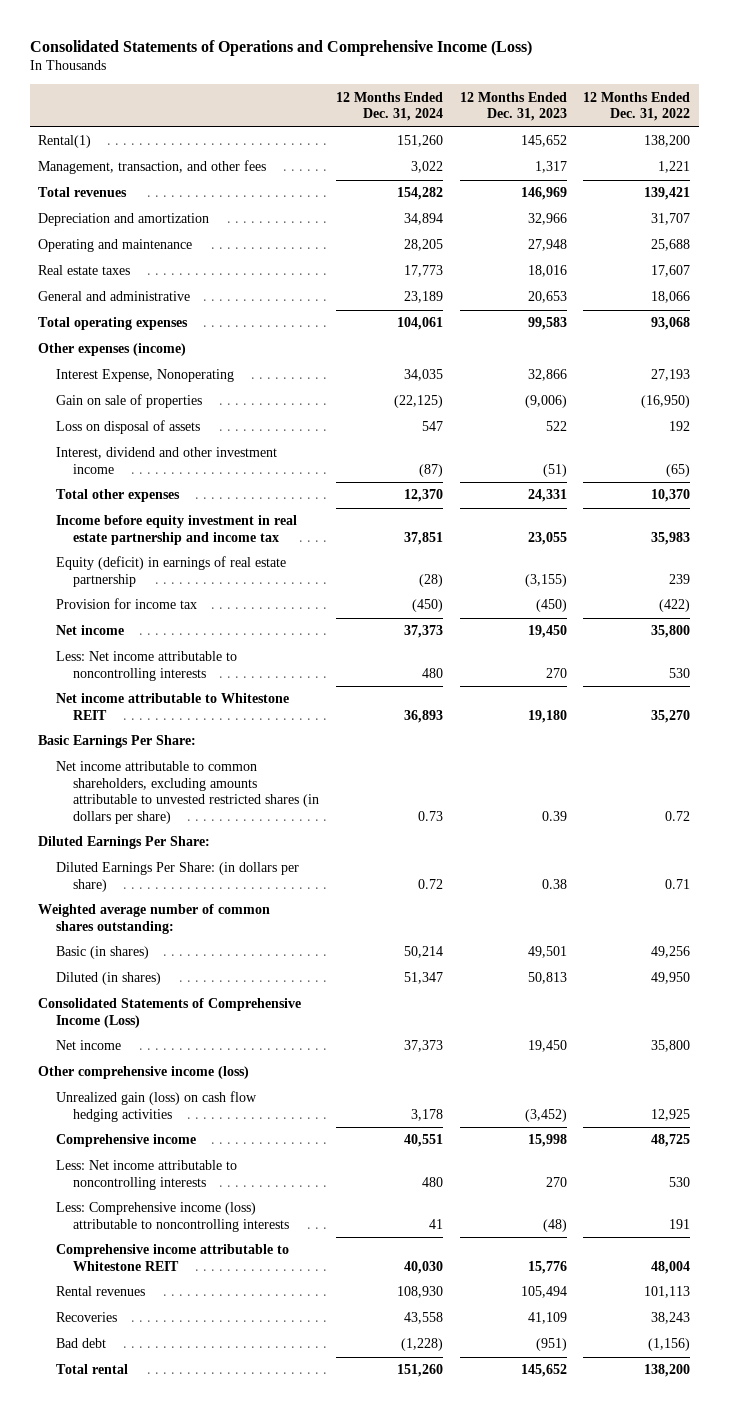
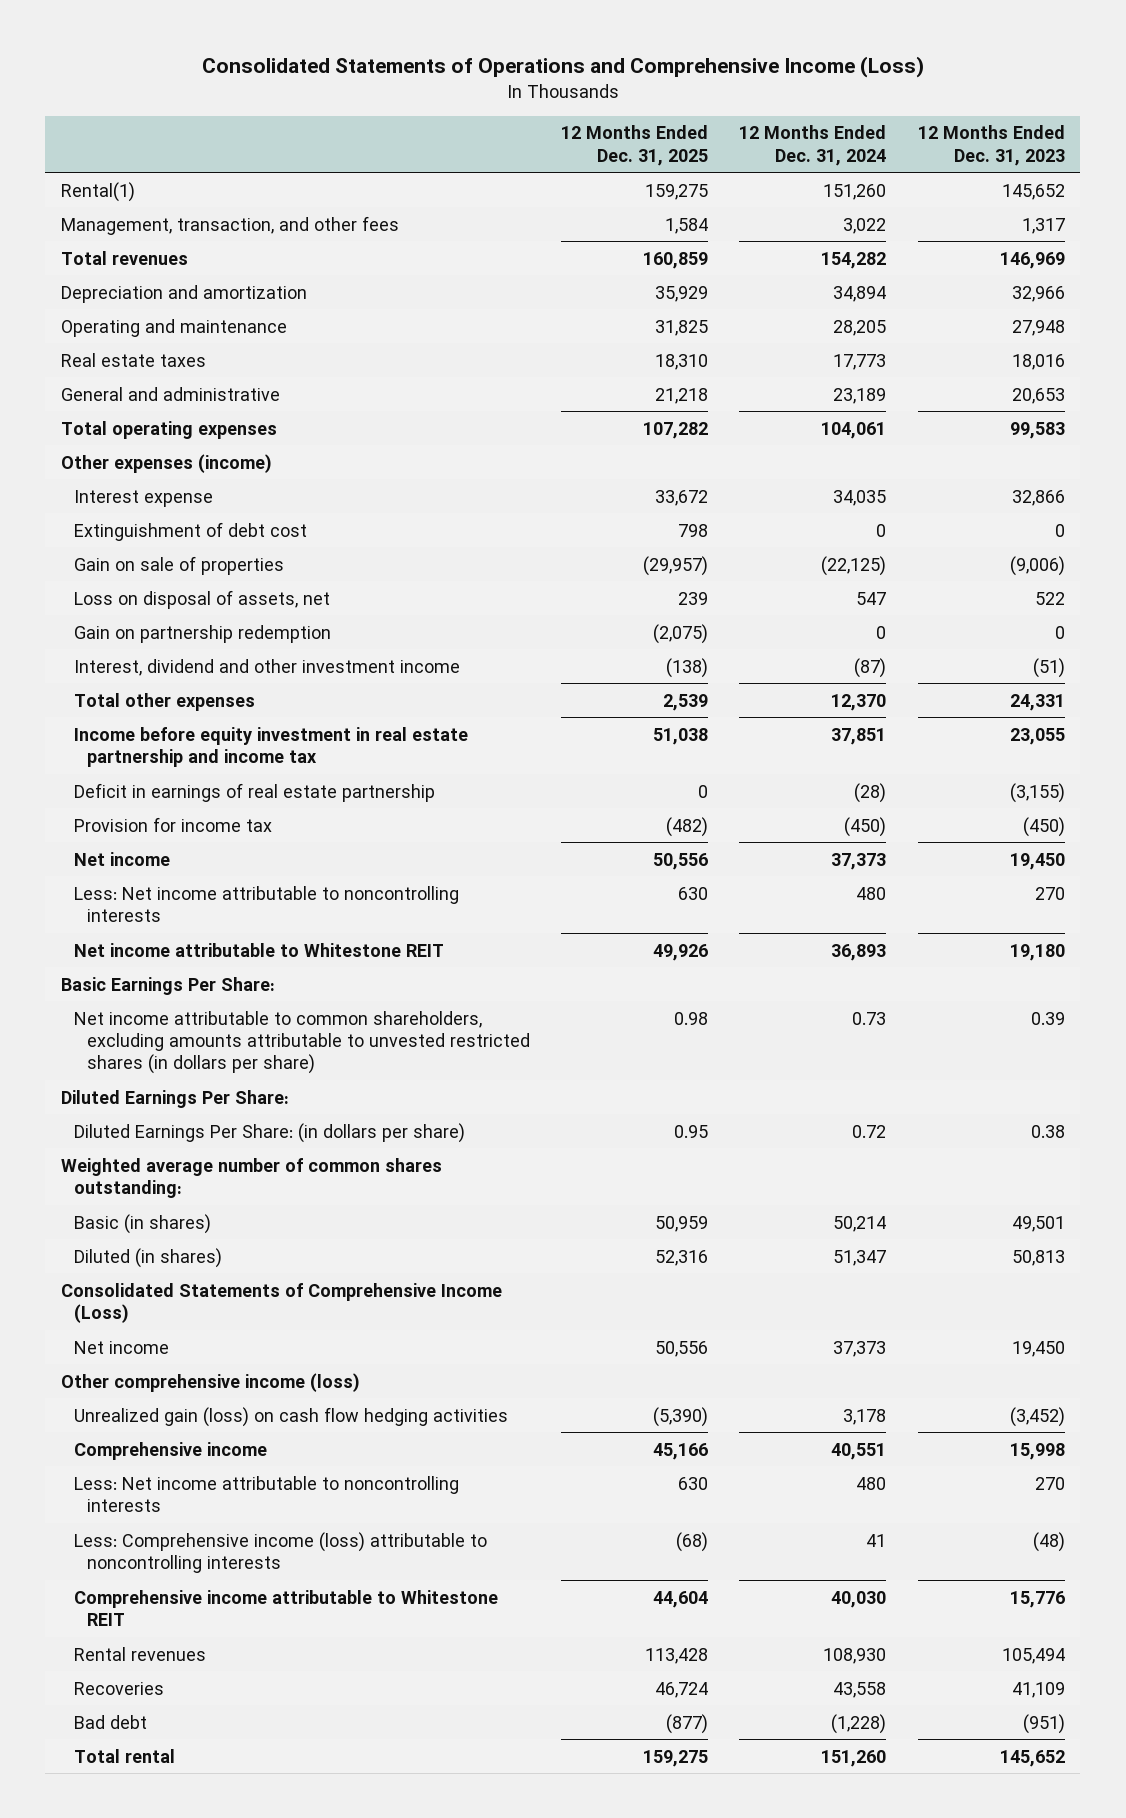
[583,91,691,122] 12 Months Ended Dec. 31, 2022 -> none
none -> [561,125,709,166] 12 Months Ended Dec. 31, 2025
[55,369,234,383] Interest Expense, Nonoperating -> [74,489,214,507] Interest expense
none -> [74,521,308,541] Extinguishment of debt cost
[55,420,200,435] Loss on disposal of assets -> [74,589,331,609] Loss on disposal of assets, net
none -> [74,624,332,643] Gain on partnership redemption
[55,556,286,587] Equity (deficit) in earnings of real estate partnership -> [74,782,436,802] Deficit in earnings of real estate partnership

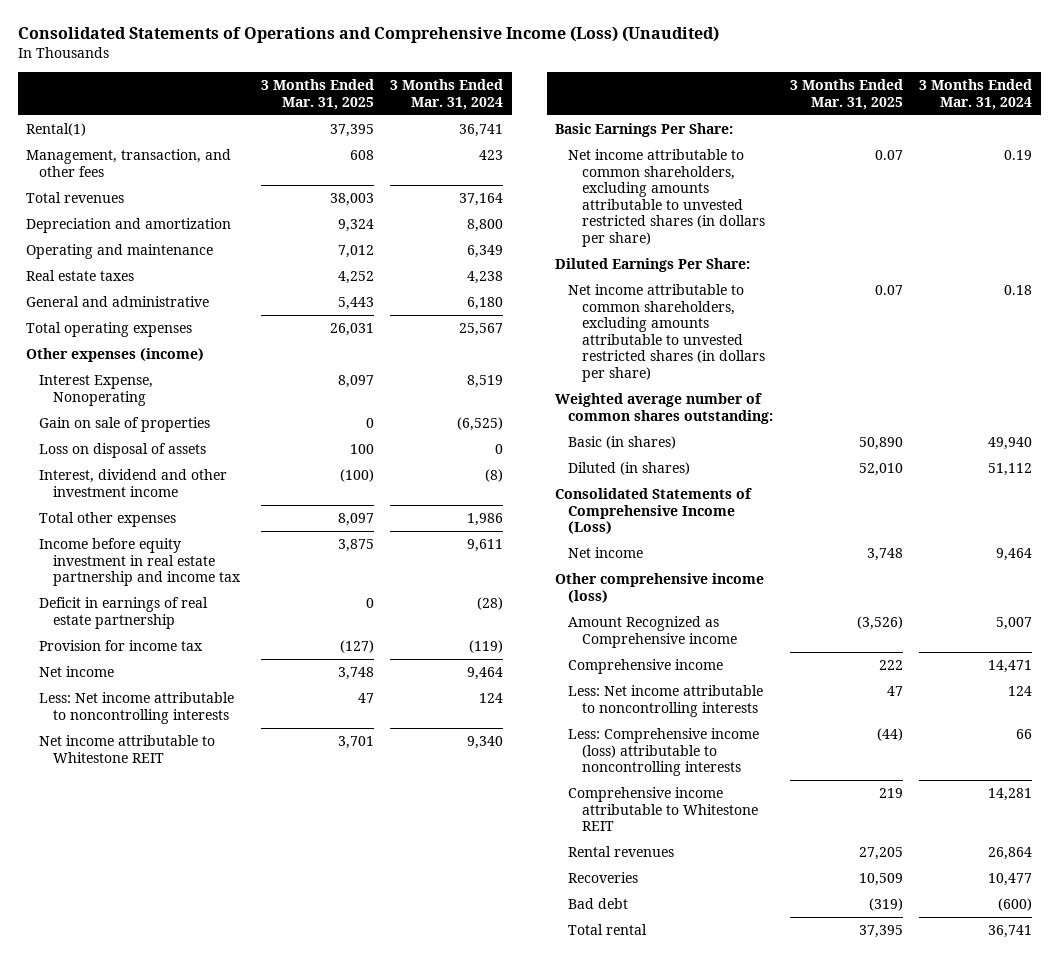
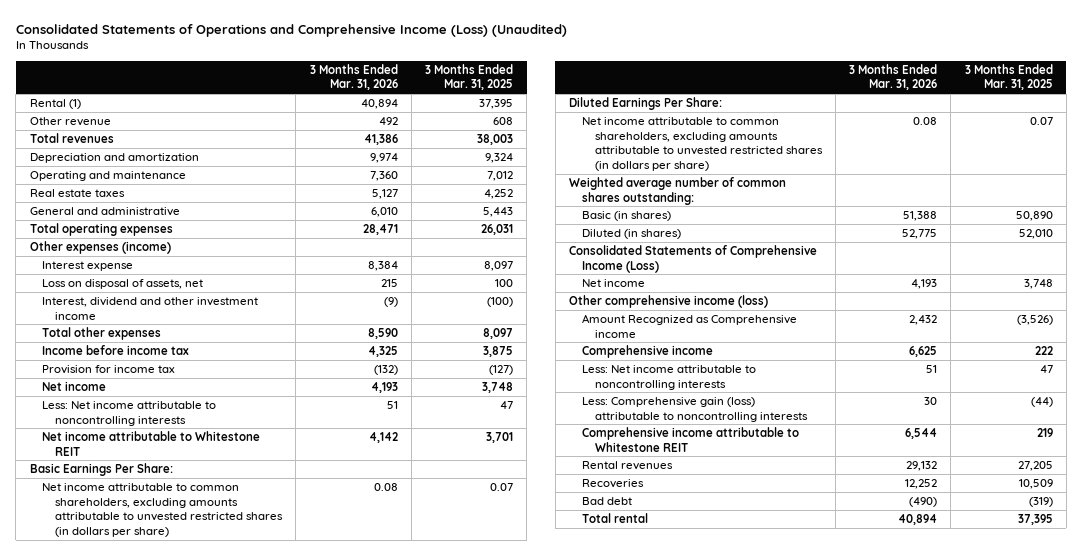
[390,79,504,110] 3 Months Ended Mar. 31, 2024 -> none
none -> [309,63,398,91] 3 Months Ended Mar. 31, 2026
[25,123,86,137] Rental(1) -> [29,98,81,109] Rental (1)
[25,149,231,177] Management, transaction, and other fees -> [29,116,111,126] Other revenue
[39,443,207,459] Loss on disposal of assets -> none
[39,375,154,406] Interest Expense, Nonoperating -> [42,260,134,271] Interest expense
[39,417,211,433] Gain on sale of properties -> [42,278,204,289] Loss on disposal of assets, net
[365,418,374,429] 0 -> [495,278,514,287] 100
[39,597,209,629] Deficit in earnings of real estate partnership -> none
[39,538,241,587] Income before equity investment in real estate partnership and income tax -> [42,344,190,355] Income before income tax
[568,728,760,777] Less: Comprehensive income (loss) attributable to noncontrolling interests -> [581,396,808,422] Less: Comprehensive gain (loss) attributable to noncontrolling interests

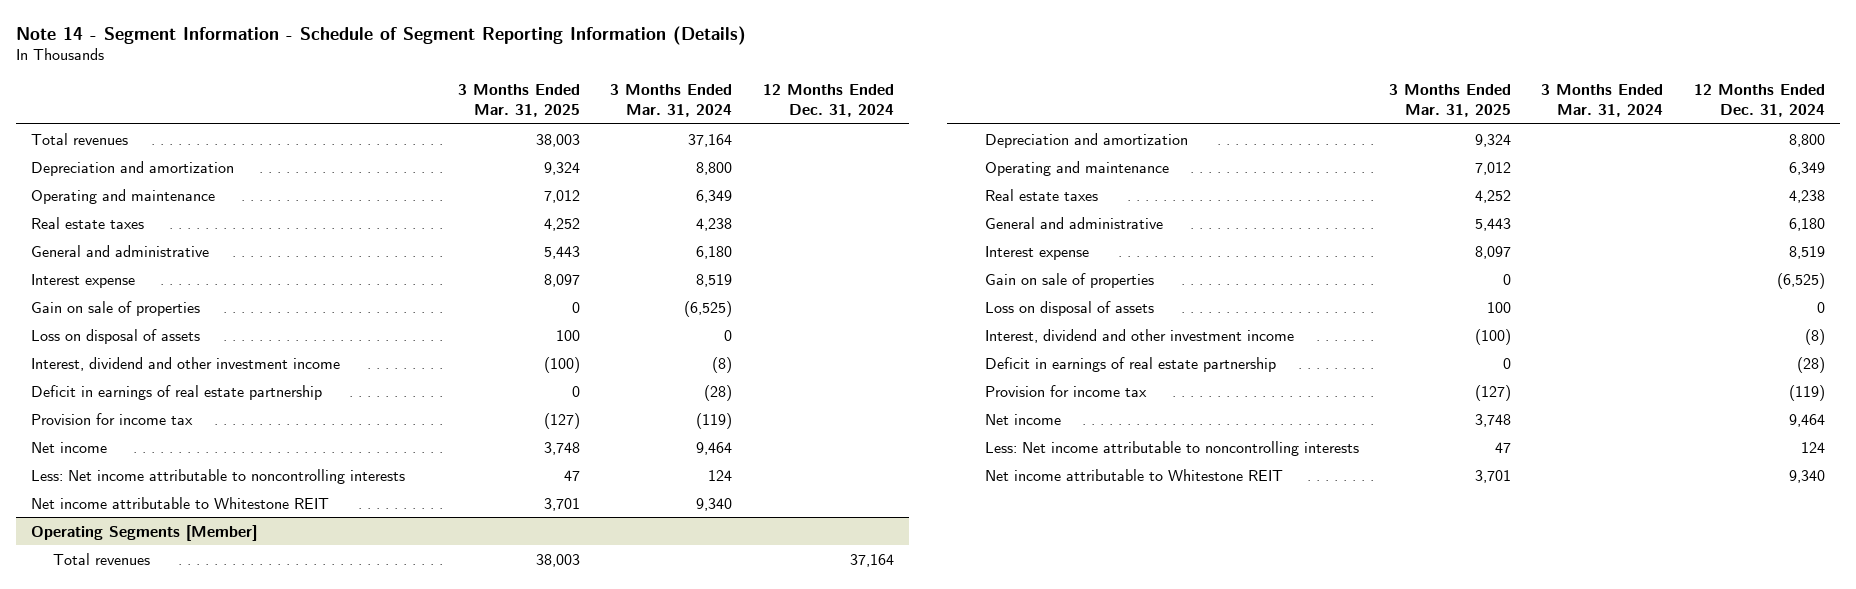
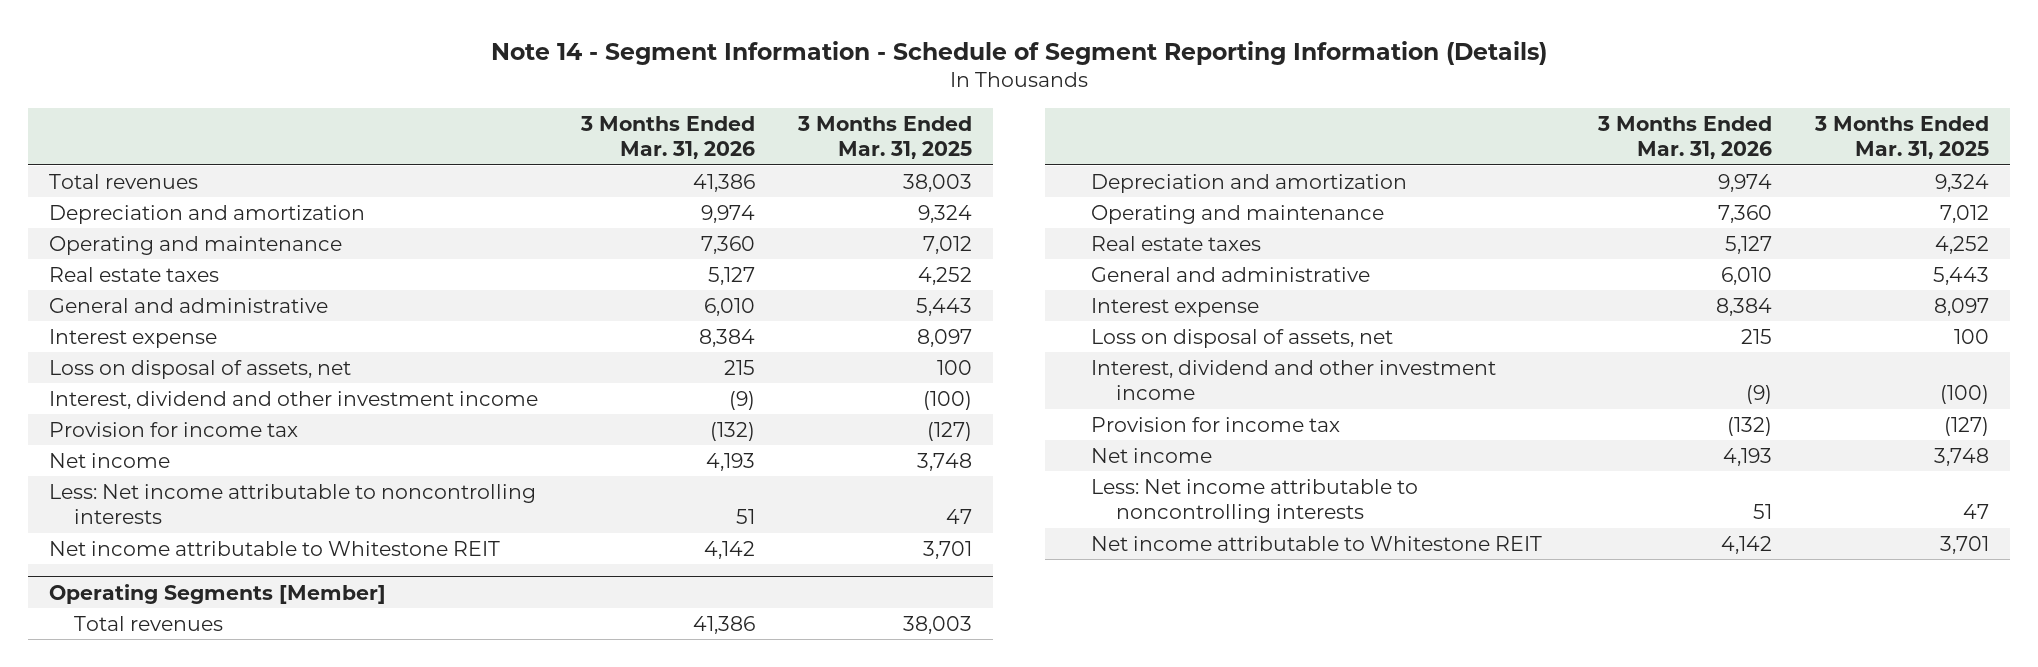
[610,83,733,117] 3 Months Ended Mar. 31, 2024 -> none
[762,83,894,117] 12 Months Ended Dec. 31, 2024 -> none
none -> [579,116,755,160] 3 Months Ended Mar. 31, 2026
[31,300,201,316] Gain on sale of properties -> none
[31,328,201,344] Loss on disposal of assets -> [48,359,351,379] Loss on disposal of assets, net
[31,384,323,400] Deficit in earnings of real estate partnership -> none
[984,272,1154,288] Gain on sale of properties -> none
[984,300,1154,316] Loss on disposal of assets -> [1091,328,1394,348] Loss on disposal of assets, net
[984,356,1276,372] Deficit in earnings of real estate partnership -> none

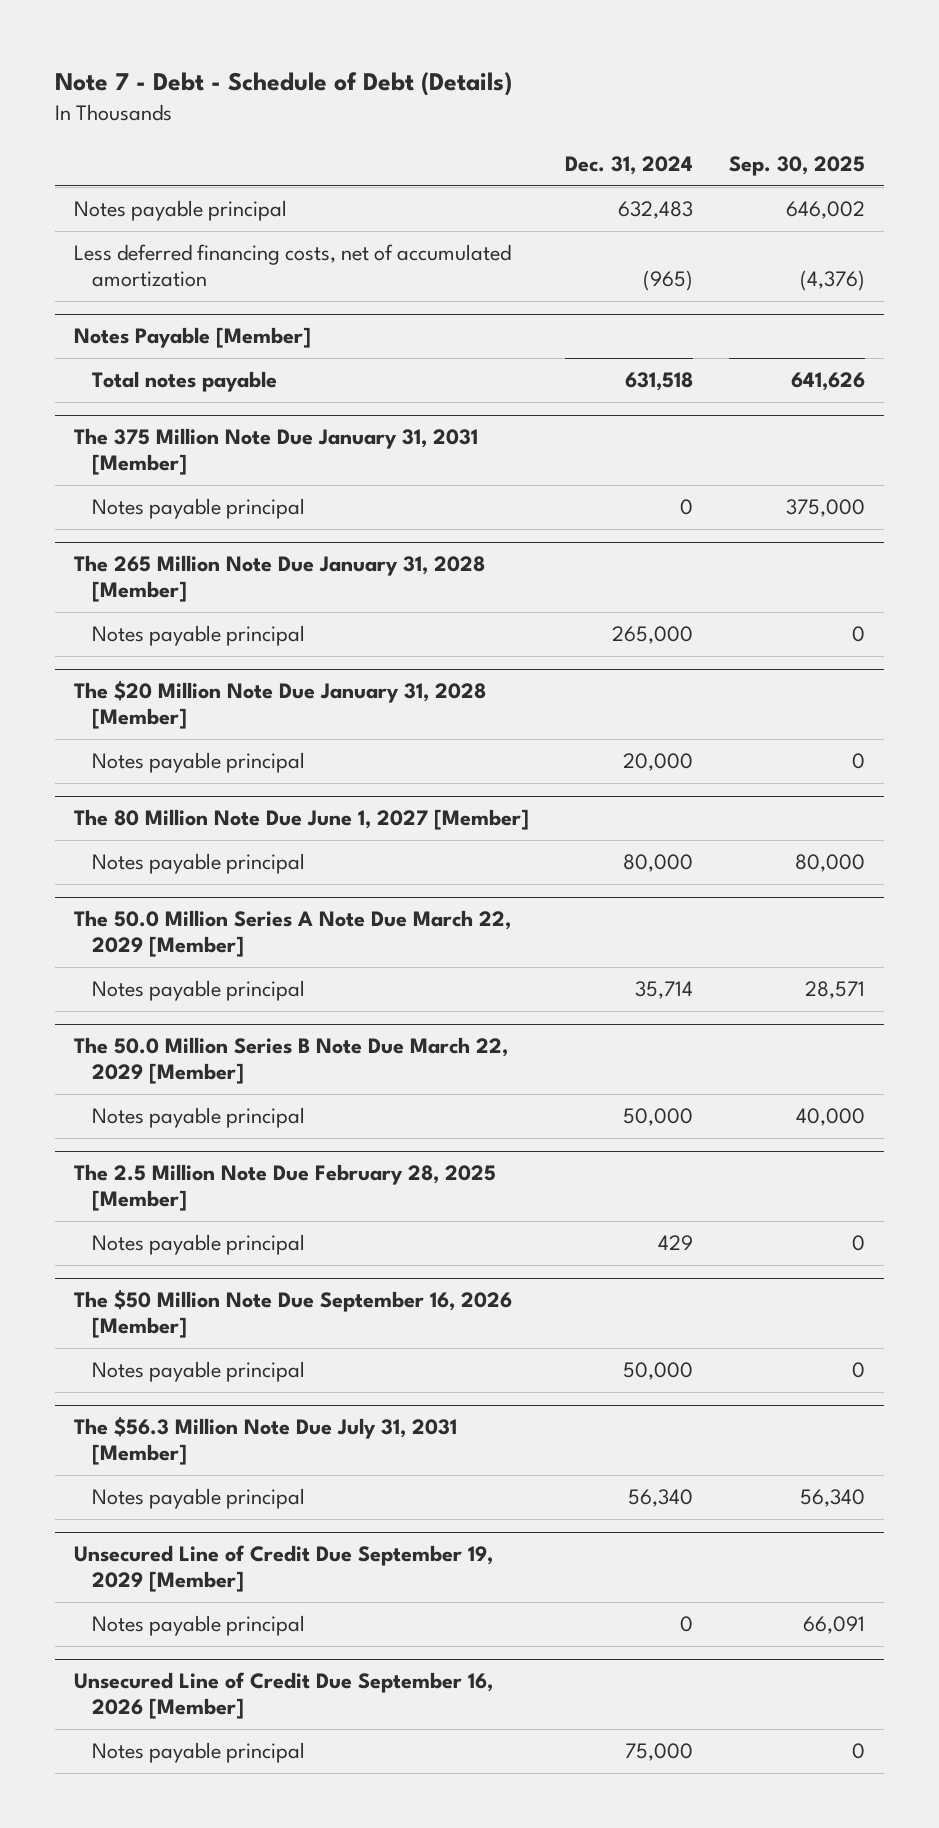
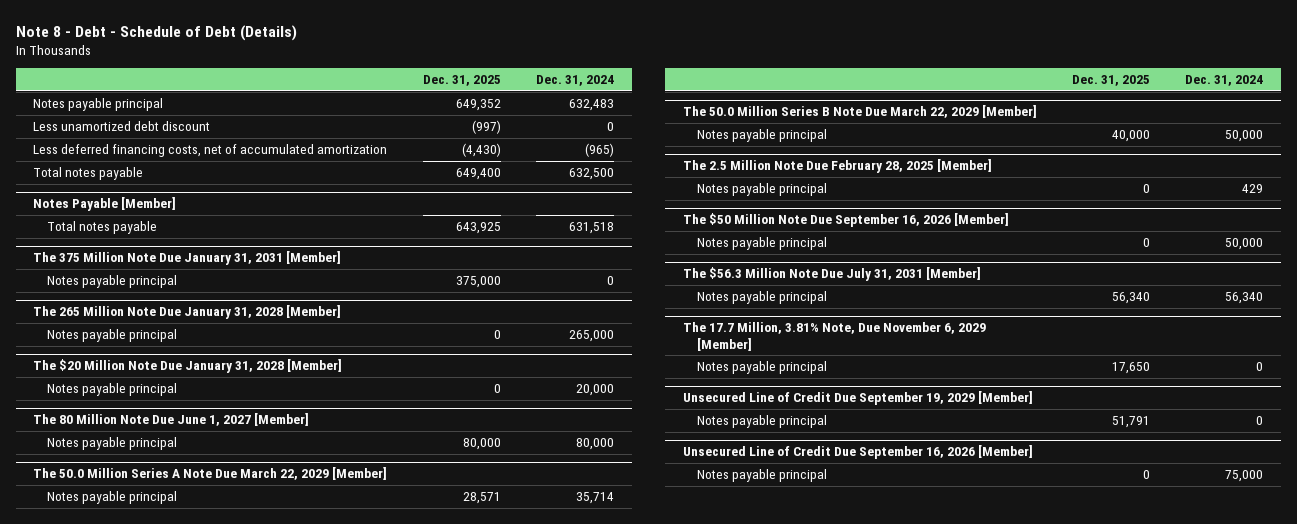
[55,71,513,96] Note 7 - Debt - Schedule of Debt (Details) -> [15,24,297,41] Note 8 - Debt - Schedule of Debt (Details)
[729,156,866,177] Sep. 30, 2025 -> none
none -> [422,74,501,86] Dec. 31, 2025
none -> [33,121,211,132] Less unamortized debt discount
none -> [33,167,144,181] Total notes payable
none -> [682,322,986,351] The 17.7 Million, 3.81% Note, Due November 6, 2029 [Member]
none -> [696,361,827,375] Notes payable principal

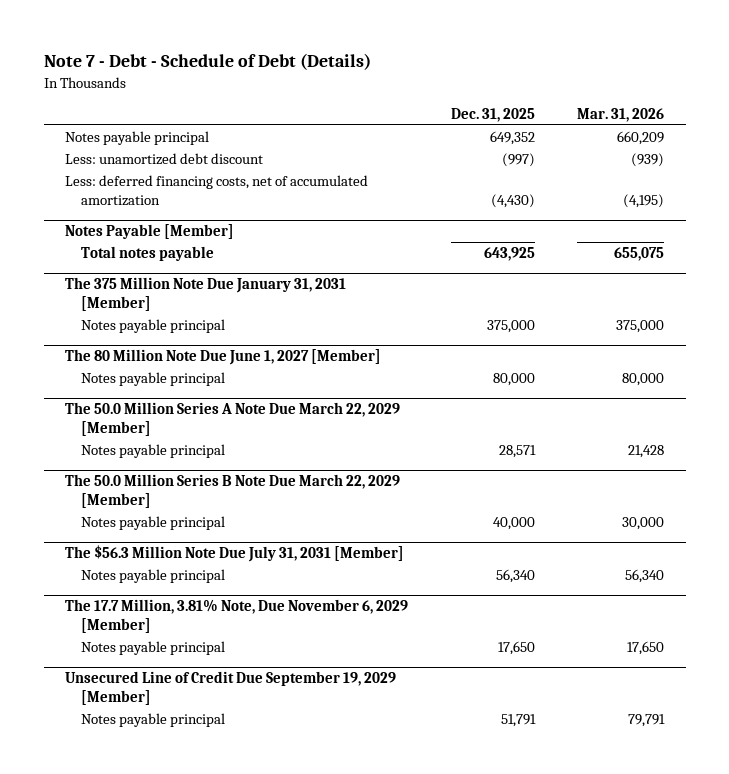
[15,24,297,41] Note 8 - Debt - Schedule of Debt (Details) -> [43,53,371,71] Note 7 - Debt - Schedule of Debt (Details)
[535,74,614,86] Dec. 31, 2024 -> none
none -> [577,107,665,122] Mar. 31, 2026
[33,167,144,181] Total notes payable -> none
[33,121,211,132] Less unamortized debt discount -> [64,153,263,166] Less: unamortized debt discount
[33,144,388,158] Less deferred financing costs, net of accumulated amortization -> [64,175,368,206] Less: deferred financing costs, net of accumulated amortization
[33,305,342,320] The 265 Million Note Due January 31, 2028 [Member] -> none
[47,329,178,343] Notes payable principal -> none
[33,359,343,374] The $20 Million Note Due January 31, 2028 [Member] -> none
[47,383,178,397] Notes payable principal -> none
[682,159,992,174] The 2.5 Million Note Due February 28, 2025 [Member] -> none
[696,183,827,197] Notes payable principal -> none
[682,213,1009,228] The $50 Million Note Due September 16, 2026 [Member] -> none
[696,237,827,251] Notes payable principal -> none
[682,445,1033,460] Unsecured Line of Credit Due September 16, 2026 [Member] -> none
[696,469,827,483] Notes payable principal -> none

